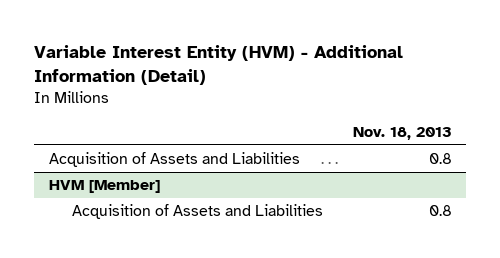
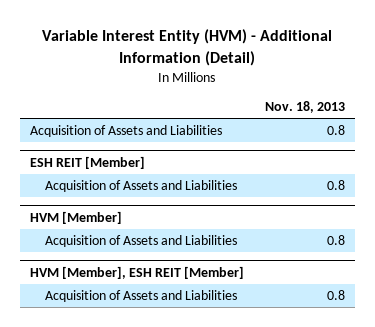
none -> [30,155,146,169] ESH REIT [Member]
none -> [44,180,237,193] Acquisition of Assets and Liabilities
none -> [30,265,245,279] HVM [Member], ESH REIT [Member]
none -> [44,290,237,303] Acquisition of Assets and Liabilities

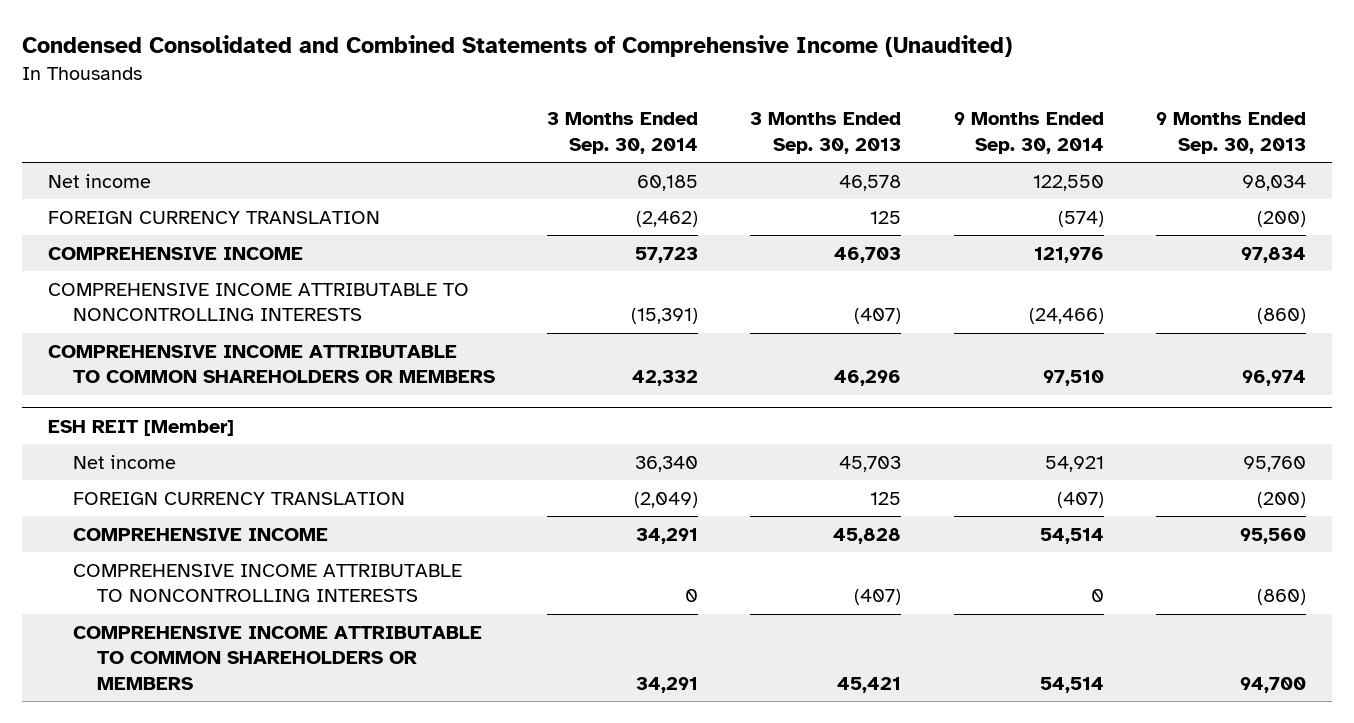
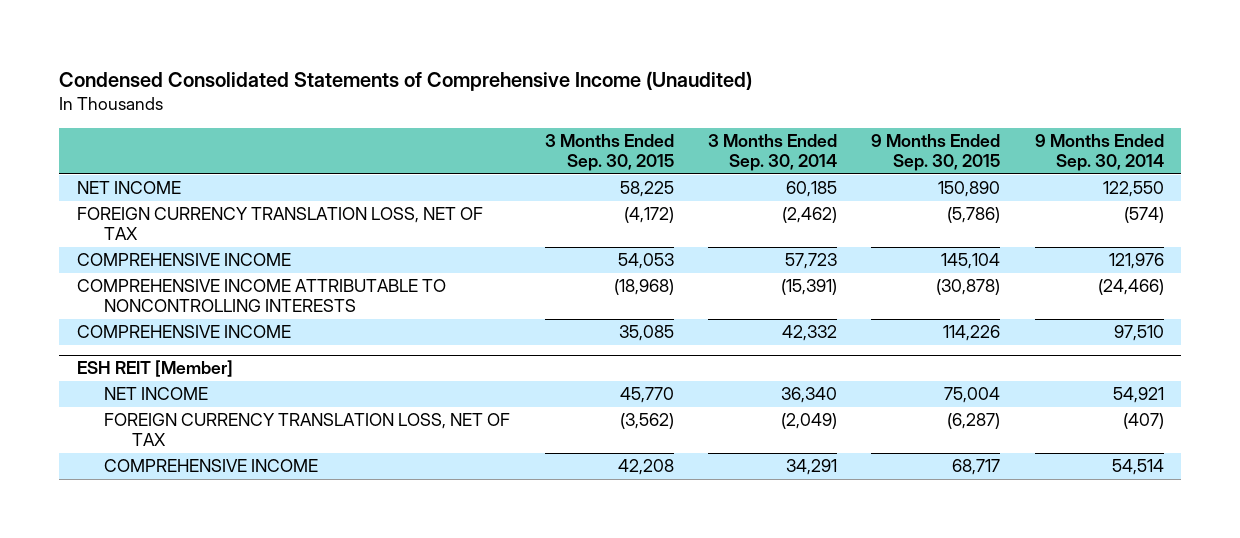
[21,35,1012,58] Condensed Consolidated and Combined Statements of Comprehensive Income (Unaudited) -> [59,70,753,91] Condensed Consolidated Statements of Comprehensive Income (Unaudited)
[750,112,902,155] 3 Months Ended Sep. 30, 2013 -> none
[1155,112,1306,155] 9 Months Ended Sep. 30, 2013 -> none
none -> [544,134,674,172] 3 Months Ended Sep. 30, 2015
none -> [871,134,1001,172] 9 Months Ended Sep. 30, 2015
[47,173,151,188] Net income -> [76,181,181,195] NET INCOME
[47,210,380,224] FOREIGN CURRENCY TRANSLATION -> [76,207,483,241] FOREIGN CURRENCY TRANSLATION LOSS, NET OF TAX
[47,344,495,384] COMPREHENSIVE INCOME ATTRIBUTABLE TO COMMON SHAREHOLDERS OR MEMBERS -> [76,325,291,339] COMPREHENSIVE INCOME
[72,454,176,469] Net income -> [104,387,209,401] NET INCOME
[72,491,405,505] FOREIGN CURRENCY TRANSLATION -> [104,413,511,447] FOREIGN CURRENCY TRANSLATION LOSS, NET OF TAX
[72,563,462,603] COMPREHENSIVE INCOME ATTRIBUTABLE TO NONCONTROLLING INTERESTS -> none
[72,625,482,690] COMPREHENSIVE INCOME ATTRIBUTABLE TO COMMON SHAREHOLDERS OR MEMBERS -> none

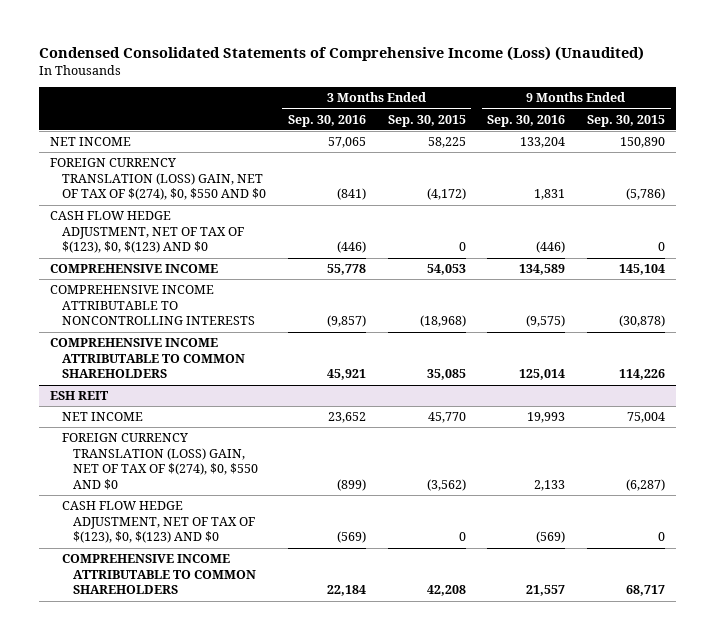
[59,70,753,91] Condensed Consolidated Statements of Comprehensive Income (Unaudited) -> [38,46,644,62] Condensed Consolidated Statements of Comprehensive Income (Loss) (Unaudited)
[708,134,838,172] 3 Months Ended Sep. 30, 2014 -> none
[1034,134,1164,172] 9 Months Ended Sep. 30, 2014 -> none
none -> [287,114,366,127] Sep. 30, 2016
none -> [487,114,566,127] Sep. 30, 2016
[76,207,483,241] FOREIGN CURRENCY TRANSLATION LOSS, NET OF TAX -> [49,158,266,201] FOREIGN CURRENCY TRANSLATION (LOSS) GAIN, NET OF TAX OF $(274), $0, $550 AND $0
none -> [49,211,244,254] CASH FLOW HEDGE ADJUSTMENT, NET OF TAX OF $(123), $0, $(123) AND $0
[76,325,291,339] COMPREHENSIVE INCOME -> [49,338,245,379] COMPREHENSIVE INCOME ATTRIBUTABLE TO COMMON SHAREHOLDERS
[76,360,233,378] ESH REIT [Member] -> [49,391,109,401] ESH REIT
[104,413,511,447] FOREIGN CURRENCY TRANSLATION LOSS, NET OF TAX -> [61,433,259,491] FOREIGN CURRENCY TRANSLATION (LOSS) GAIN, NET OF TAX OF $(274), $0, $550 AND $0
none -> [61,501,256,544] CASH FLOW HEDGE ADJUSTMENT, NET OF TAX OF $(123), $0, $(123) AND $0
[104,459,319,473] COMPREHENSIVE INCOME -> [61,554,257,595] COMPREHENSIVE INCOME ATTRIBUTABLE TO COMMON SHAREHOLDERS

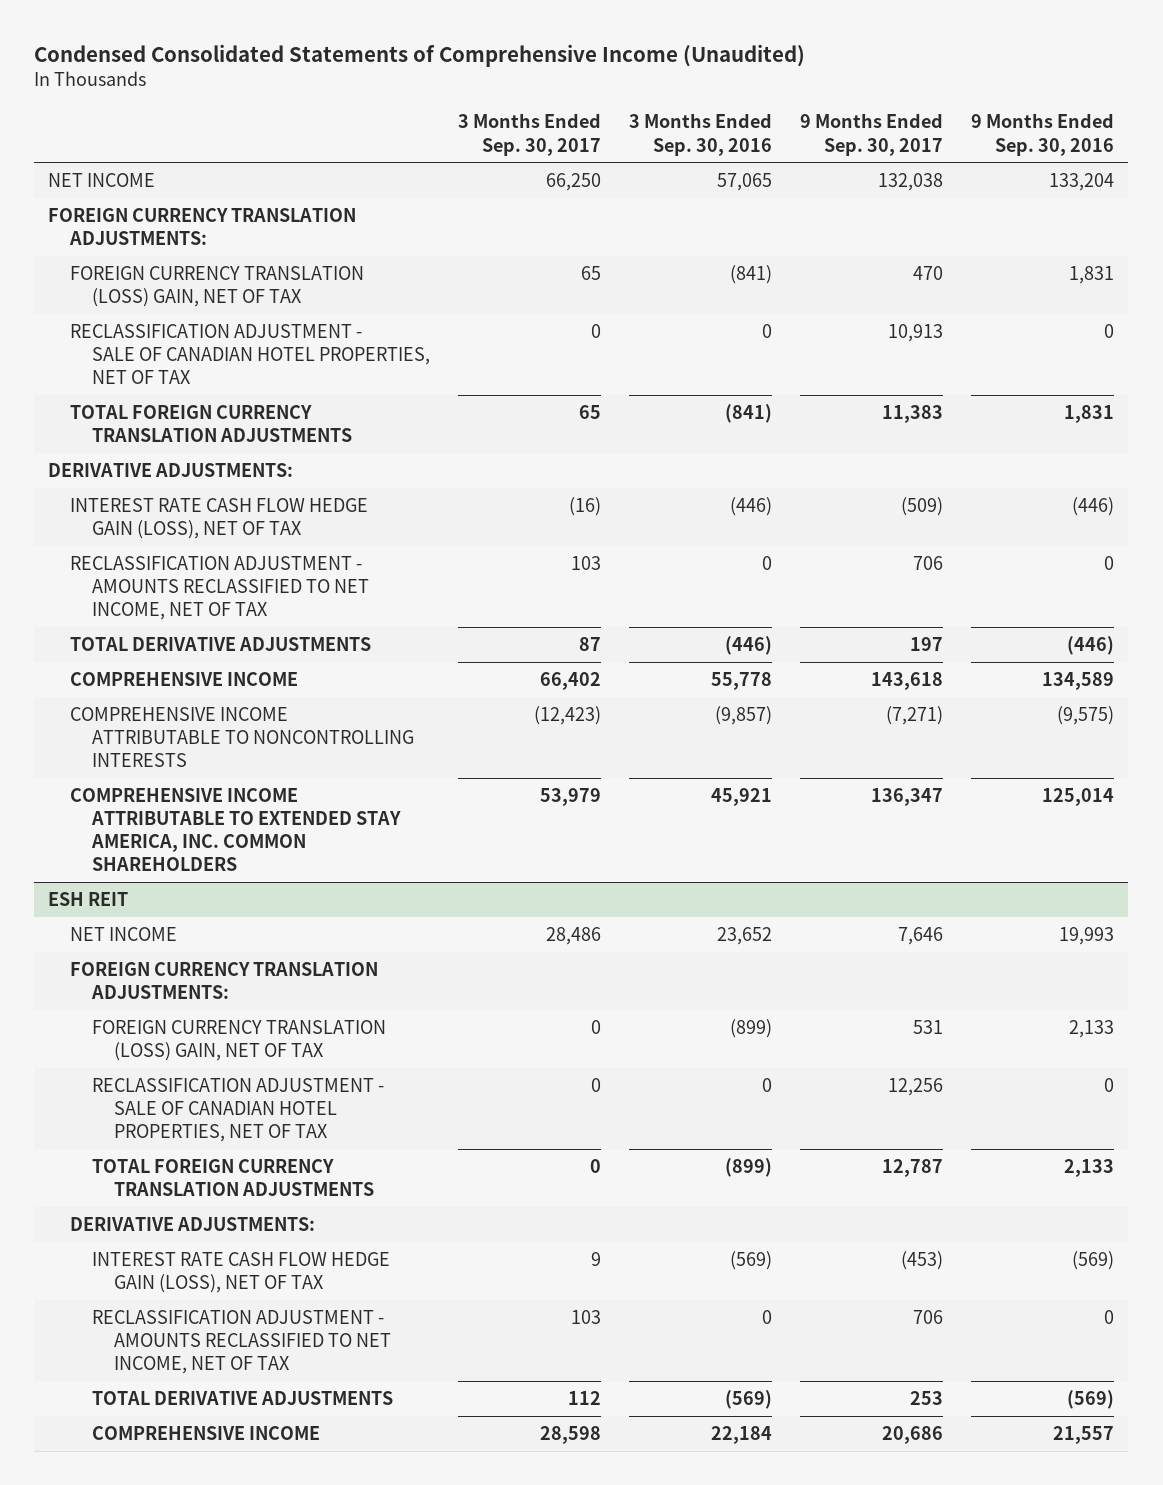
[38,46,644,62] Condensed Consolidated Statements of Comprehensive Income (Loss) (Unaudited) -> [34,44,806,68] Condensed Consolidated Statements of Comprehensive Income (Unaudited)
[387,114,466,127] Sep. 30, 2015 -> none
[587,114,666,127] Sep. 30, 2015 -> none
none -> [458,113,602,156] 3 Months Ended Sep. 30, 2017
none -> [800,113,944,156] 9 Months Ended Sep. 30, 2017
none -> [48,208,357,246] FOREIGN CURRENCY TRANSLATION ADJUSTMENTS:
none -> [70,266,365,308] FOREIGN CURRENCY TRANSLATION (LOSS) GAIN, NET OF TAX
none -> [70,324,431,385] RECLASSIFICATION ADJUSTMENT - SALE OF CANADIAN HOTEL PROPERTIES, NET OF TAX
[49,158,266,201] FOREIGN CURRENCY TRANSLATION (LOSS) GAIN, NET OF TAX OF $(274), $0, $550 AND $0 -> [70,405,353,443] TOTAL FOREIGN CURRENCY TRANSLATION ADJUSTMENTS
none -> [48,463,294,478] DERIVATIVE ADJUSTMENTS:
none -> [70,498,369,540] INTEREST RATE CASH FLOW HEDGE GAIN (LOSS), NET OF TAX
none -> [70,556,370,621] RECLASSIFICATION ADJUSTMENT - AMOUNTS RECLASSIFIED TO NET INCOME, NET OF TAX
[49,211,244,254] CASH FLOW HEDGE ADJUSTMENT, NET OF TAX OF $(123), $0, $(123) AND $0 -> [70,637,372,652] TOTAL DERIVATIVE ADJUSTMENTS
[49,338,245,379] COMPREHENSIVE INCOME ATTRIBUTABLE TO COMMON SHAREHOLDERS -> [70,788,402,872] COMPREHENSIVE INCOME ATTRIBUTABLE TO EXTENDED STAY AMERICA, INC. COMMON SHAREHOLDERS
none -> [70,962,379,1000] FOREIGN CURRENCY TRANSLATION ADJUSTMENTS:
none -> [92,1020,387,1062] FOREIGN CURRENCY TRANSLATION (LOSS) GAIN, NET OF TAX
none -> [92,1078,385,1143] RECLASSIFICATION ADJUSTMENT - SALE OF CANADIAN HOTEL PROPERTIES, NET OF TAX
[61,433,259,491] FOREIGN CURRENCY TRANSLATION (LOSS) GAIN, NET OF TAX OF $(274), $0, $550 AND $0 -> [92,1159,375,1197] TOTAL FOREIGN CURRENCY TRANSLATION ADJUSTMENTS
none -> [70,1217,316,1232] DERIVATIVE ADJUSTMENTS:
none -> [92,1252,391,1294] INTEREST RATE CASH FLOW HEDGE GAIN (LOSS), NET OF TAX
none -> [92,1310,392,1375] RECLASSIFICATION ADJUSTMENT - AMOUNTS RECLASSIFIED TO NET INCOME, NET OF TAX
[61,501,256,544] CASH FLOW HEDGE ADJUSTMENT, NET OF TAX OF $(123), $0, $(123) AND $0 -> [92,1391,394,1406] TOTAL DERIVATIVE ADJUSTMENTS
[61,554,257,595] COMPREHENSIVE INCOME ATTRIBUTABLE TO COMMON SHAREHOLDERS -> [92,1426,321,1441] COMPREHENSIVE INCOME

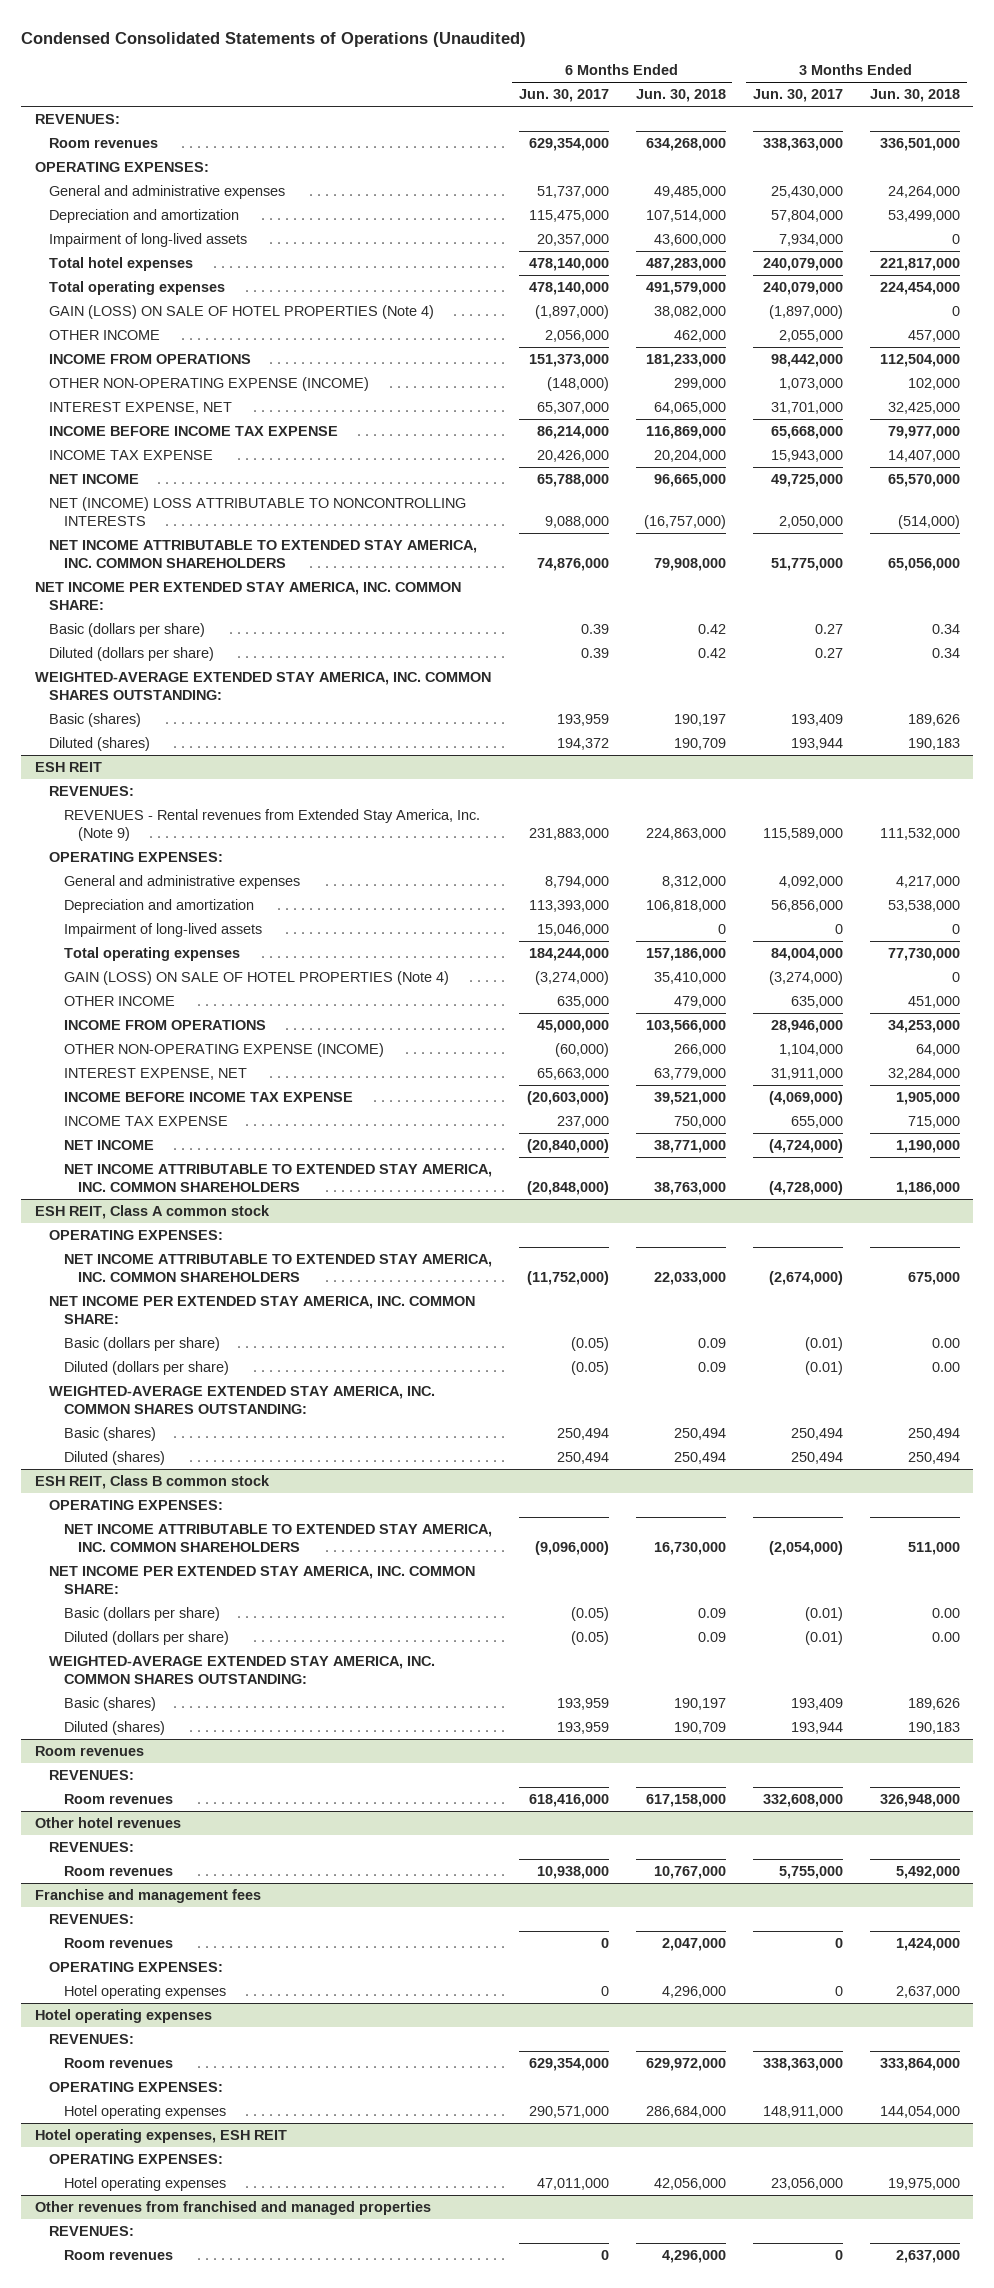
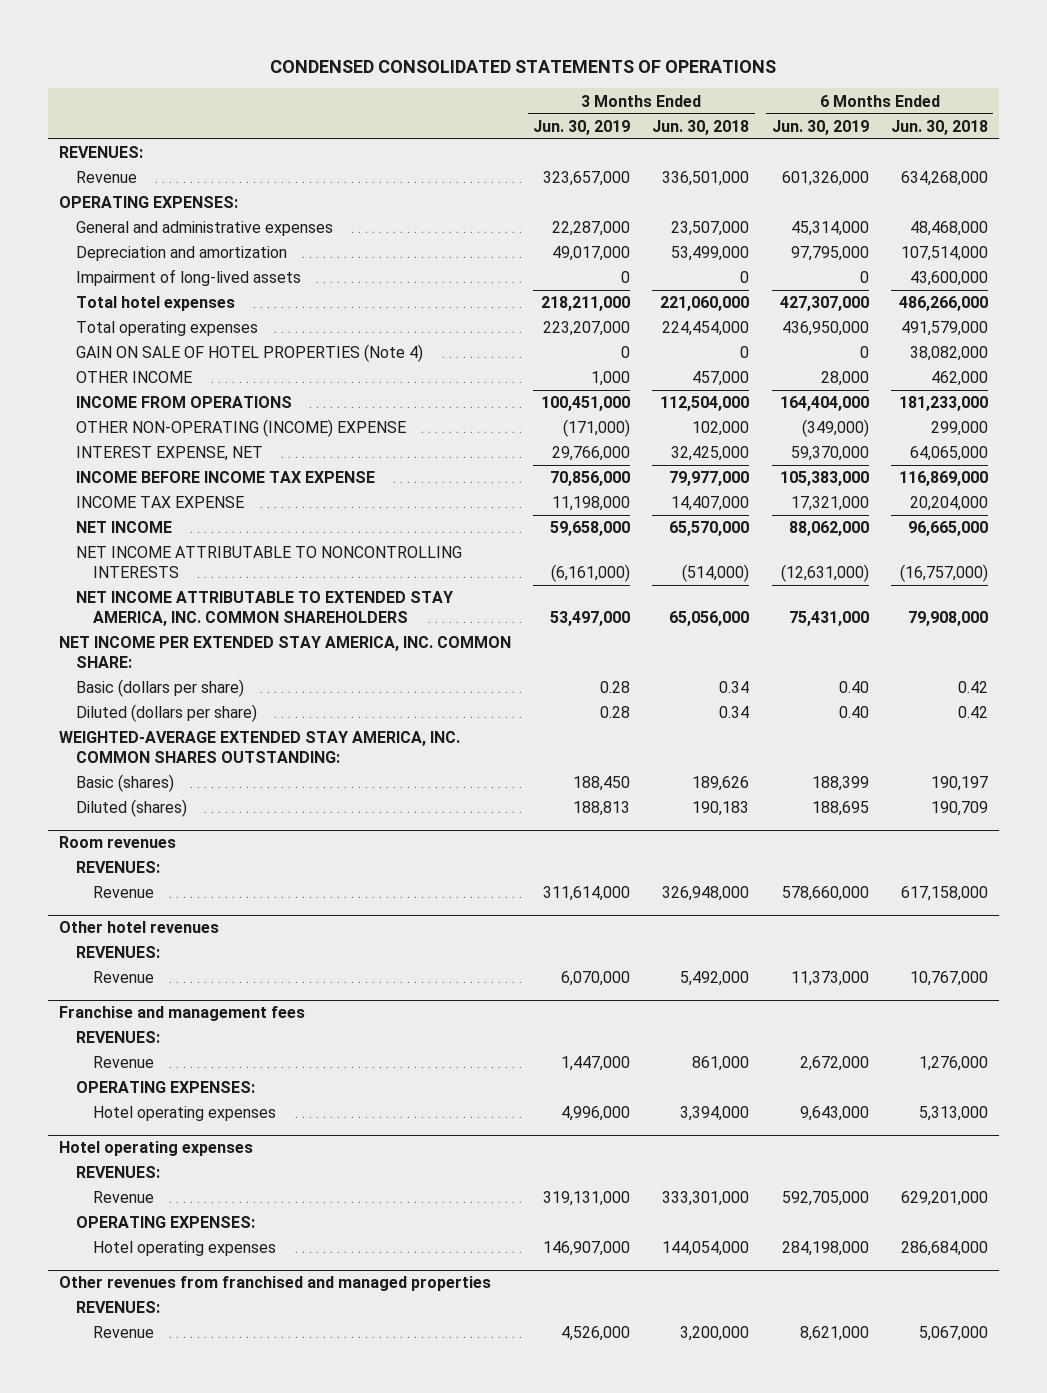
[21,31,527,47] Condensed Consolidated Statements of Operations (Unaudited) -> [270,59,777,73] CONDENSED CONSOLIDATED STATEMENTS OF OPERATIONS
[518,89,609,103] Jun. 30, 2017 -> none
[752,89,843,103] Jun. 30, 2017 -> none
none -> [533,119,631,135] Jun. 30, 2019
none -> [771,119,869,135] Jun. 30, 2019
[49,137,159,148] Room revenues -> [76,171,138,184] Revenue
[653,185,726,198] 49,485,000 -> [909,221,988,237] 48,468,000
[887,185,960,198] 24,264,000 -> [671,221,750,237] 23,507,000
[645,257,726,271] 487,283,000 -> [898,296,988,312] 486,266,000
[879,257,960,271] 221,817,000 -> [660,296,750,312] 221,060,000
[49,304,435,319] GAIN (LOSS) ON SALE OF HOTEL PROPERTIES (Note 4) -> [76,344,424,363] GAIN ON SALE OF HOTEL PROPERTIES (Note 4)
[49,376,370,391] OTHER NON-OPERATING EXPENSE (INCOME) -> [76,419,407,438] OTHER NON-OPERATING (INCOME) EXPENSE
[49,496,467,527] NET (INCOME) LOSS ATTRIBUTABLE TO NONCONTROLLING INTERESTS -> [76,546,463,579] NET INCOME ATTRIBUTABLE TO NONCONTROLLING INTERESTS
[34,761,102,772] ESH REIT -> none
[49,785,135,796] REVENUES: -> none
[63,808,480,842] REVENUES - Rental revenues from Extended Stay America, Inc. (Note 9) -> none
[49,851,224,862] OPERATING EXPENSES: -> none
[63,874,300,889] General and administrative expenses -> none
[63,898,254,913] Depreciation and amortization -> none
[63,922,262,937] Impairment of long-lived assets -> none
[63,946,240,961] Total operating expenses -> none
[63,970,449,985] GAIN (LOSS) ON SALE OF HOTEL PROPERTIES (Note 4) -> none
[63,995,175,1006] OTHER INCOME -> none
[63,1019,266,1030] INCOME FROM OPERATIONS -> none
[63,1042,384,1057] OTHER NON-OPERATING EXPENSE (INCOME) -> none
[63,1067,247,1080] INTEREST EXPENSE, NET -> none
[63,1091,353,1102] INCOME BEFORE INCOME TAX EXPENSE -> none
[63,1115,228,1126] INCOME TAX EXPENSE -> none
[63,1139,154,1150] NET INCOME -> none
[63,1163,492,1193] NET INCOME ATTRIBUTABLE TO EXTENDED STAY AMERICA, INC. COMMON SHAREHOLDERS -> none
[34,1204,270,1219] ESH REIT, Class A common stock -> none
[49,1229,224,1240] OPERATING EXPENSES: -> none
[63,1253,492,1283] NET INCOME ATTRIBUTABLE TO EXTENDED STAY AMERICA, INC. COMMON SHAREHOLDERS -> none
[49,1295,476,1325] NET INCOME PER EXTENDED STAY AMERICA, INC. COMMON SHARE: -> none
[63,1336,220,1351] Basic (dollars per share) -> none
[63,1360,229,1375] Diluted (dollars per share) -> none
[49,1385,436,1415] WEIGHTED-AVERAGE EXTENDED STAY AMERICA, INC. COMMON SHARES OUTSTANDING: -> none
[63,1426,156,1441] Basic (shares) -> none
[63,1450,165,1465] Diluted (shares) -> none
[34,1474,270,1489] ESH REIT, Class B common stock -> none
[49,1499,224,1510] OPERATING EXPENSES: -> none
[63,1523,492,1553] NET INCOME ATTRIBUTABLE TO EXTENDED STAY AMERICA, INC. COMMON SHAREHOLDERS -> none
[49,1565,476,1595] NET INCOME PER EXTENDED STAY AMERICA, INC. COMMON SHARE: -> none
[63,1606,220,1621] Basic (dollars per share) -> none
[63,1630,229,1645] Diluted (dollars per share) -> none
[49,1655,436,1685] WEIGHTED-AVERAGE EXTENDED STAY AMERICA, INC. COMMON SHARES OUTSTANDING: -> none
[63,1696,156,1711] Basic (shares) -> none
[63,1720,165,1735] Diluted (shares) -> none
[63,1793,173,1804] Room revenues -> [93,886,155,899] Revenue
[63,1865,173,1876] Room revenues -> [93,971,155,984] Revenue
[63,1937,173,1948] Room revenues -> none
none -> [93,1056,155,1069] Revenue
[661,1985,726,1998] 4,296,000 -> [918,1106,988,1122] 5,313,000
[895,1985,960,1998] 2,637,000 -> [680,1106,750,1122] 3,394,000
[63,2057,173,2068] Room revenues -> none
none -> [93,1191,155,1204] Revenue
[34,2128,287,2143] Hotel operating expenses, ESH REIT -> none
[49,2153,224,2164] OPERATING EXPENSES: -> none
[63,2176,226,2191] Hotel operating expenses -> none
[63,2249,173,2260] Room revenues -> none
none -> [93,1326,155,1339] Revenue

